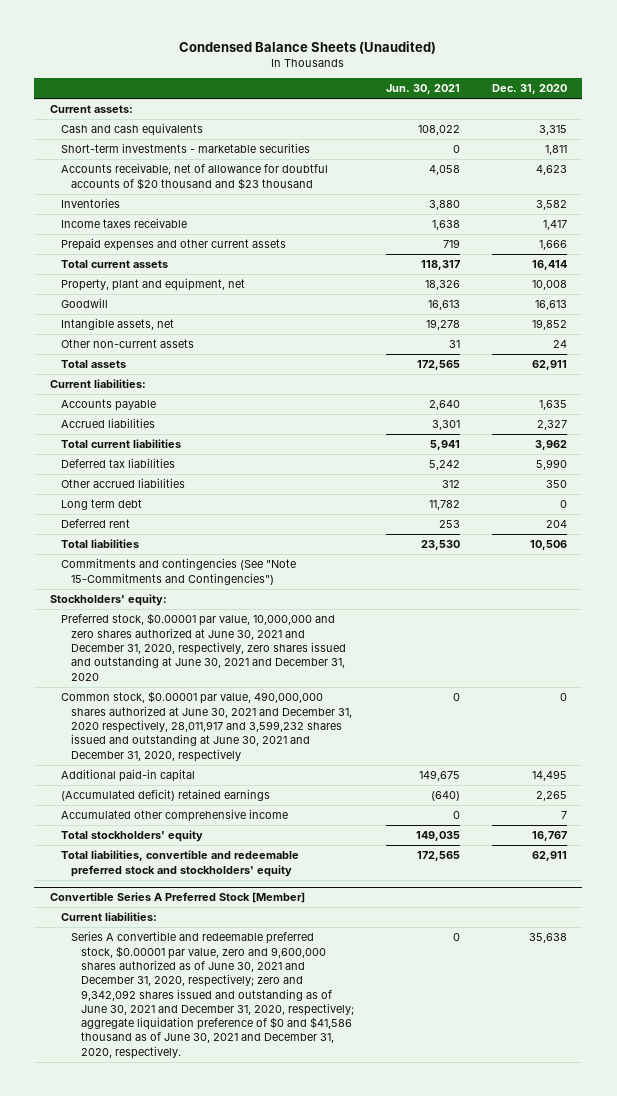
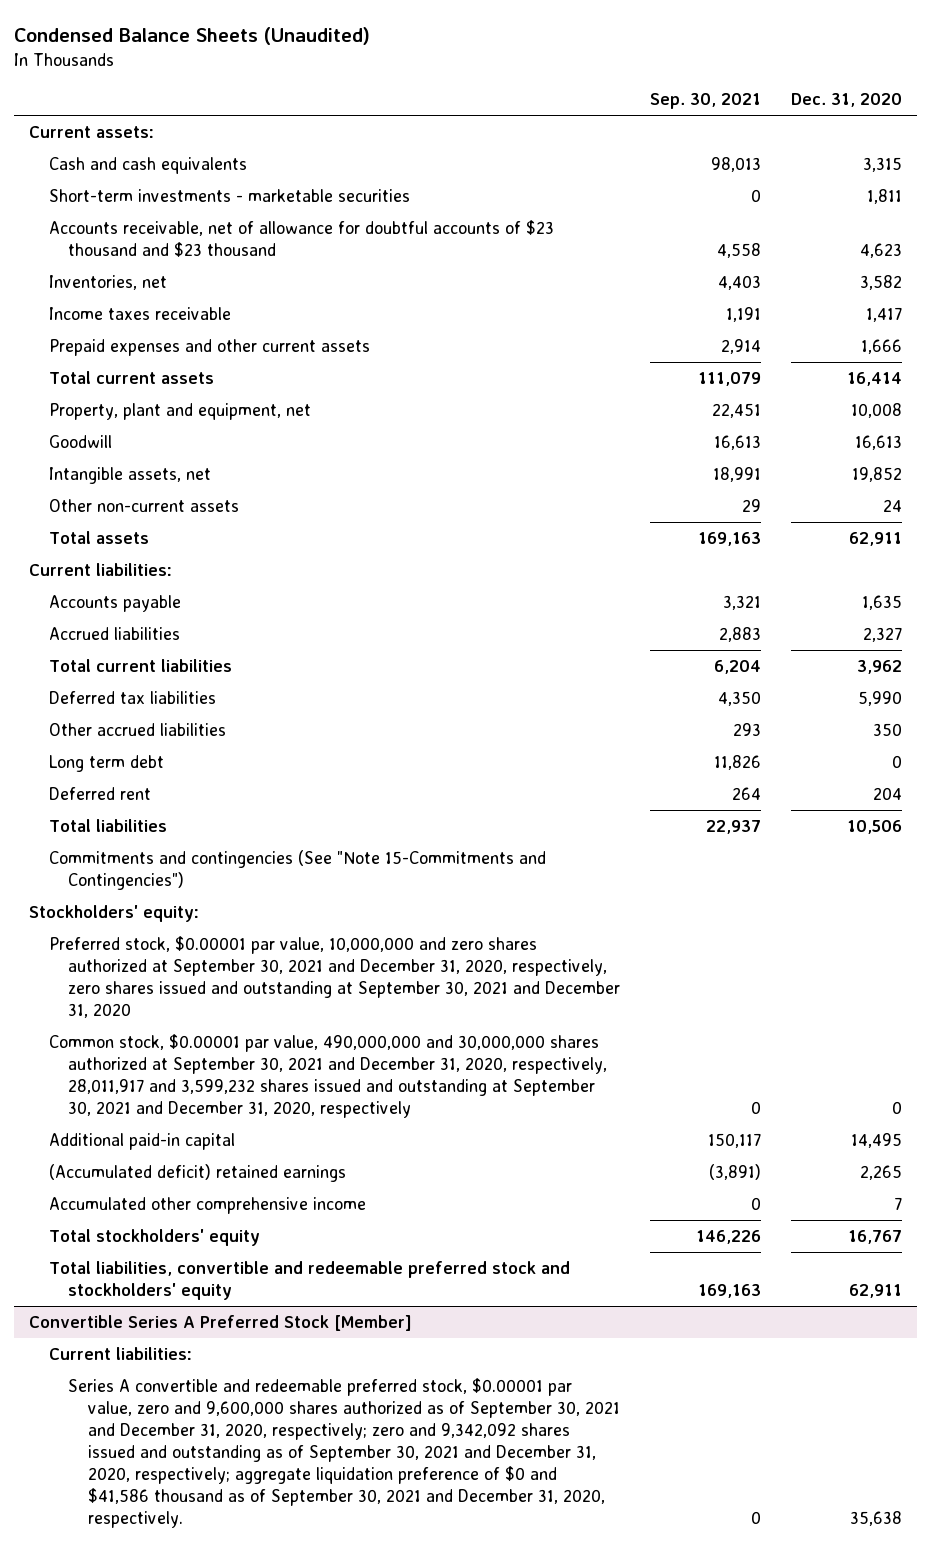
[385,83,460,94] Jun. 30, 2021 -> none
none -> [650,93,762,110] Sep. 30, 2021
[60,163,328,190] Accounts receivable, net of allowance for doubtful accounts of $20 thousand and $23 thousand -> [48,219,554,258] Accounts receivable, net of allowance for doubtful accounts of $23 thousand and $23 thousand
[60,198,120,209] Inventories -> [48,274,167,290] Inventories, net
[60,613,346,681] Preferred stock, $0.00001 par value, 10,000,000 and zero shares authorized at June 30, 2021 and December 31, 2020, respectively, zero shares issued and outstanding at June 30, 2021 and December 31, 2020 -> [48,935,621,1019] Preferred stock, $0.00001 par value, 10,000,000 and zero shares authorized at September 30, 2021 and December 31, 2020, respectively, zero shares issued and outstanding at September 30, 2021 and December 31, 2020
[60,691,352,762] Common stock, $0.00001 par value, 490,000,000 shares authorized at June 30, 2021 and December 31, 2020 respectively, 28,011,917 and 3,599,232 shares issued and outstanding at June 30, 2021 and December 31, 2020, respectively -> [48,1033,608,1119] Common stock, $0.00001 par value, 490,000,000 and 30,000,000 shares authorized at September 30, 2021 and December 31, 2020, respectively, 28,011,917 and 3,599,232 shares issued and outstanding at September 30, 2021 and December 31, 2020, respectively
[70,931,355,1059] Series A convertible and redeemable preferred stock, $0.00001 par value, zero and 9,600,000 shares authorized as of June 30, 2021 and December 31, 2020, respectively; zero and 9,342,092 shares issued and outstanding as of June 30, 2021 and December 31, 2020, respectively; aggregate liquidation preference of $0 and $41,586 thousand as of June 30, 2021 and December 31, 2020, respectively. -> [68,1377,620,1529] Series A convertible and redeemable preferred stock, $0.00001 par value, zero and 9,600,000 shares authorized as of September 30, 2021 and December 31, 2020, respectively; zero and 9,342,092 shares issued and outstanding as of September 30, 2021 and December 31, 2020, respectively; aggregate liquidation preference of $0 and $41,586 thousand as of September 30, 2021 and December 31, 2020, respectively.

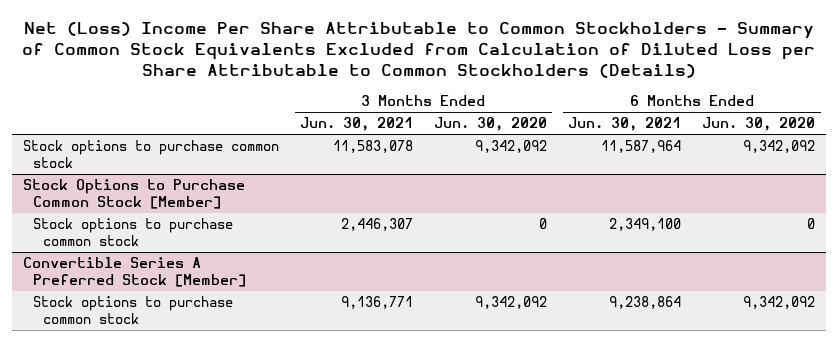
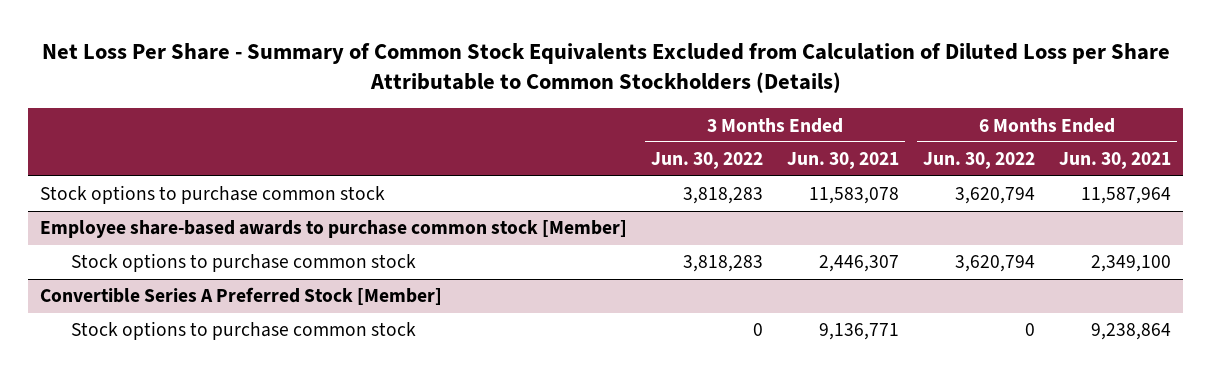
[22,21,816,79] Net (Loss) Income Per Share Attributable to Common Stockholders - Summary of Common Stock Equivalents Excluded from Calculation of Diluted Loss per Share Attributable to Common Stockholders (Details) -> [41,42,1170,93] Net Loss Per Share - Summary of Common Stock Equivalents Excluded from Calculation of Diluted Loss per Share Attributable to Common Stockholders (Details)
[434,117,548,132] Jun. 30, 2020 -> none
[702,117,816,132] Jun. 30, 2020 -> none
none -> [651,152,764,170] Jun. 30, 2022
none -> [922,152,1035,170] Jun. 30, 2022
[22,179,245,210] Stock Options to Purchase Common Stock [Member] -> [40,220,628,239] Employee share-based awards to purchase common stock [Member]

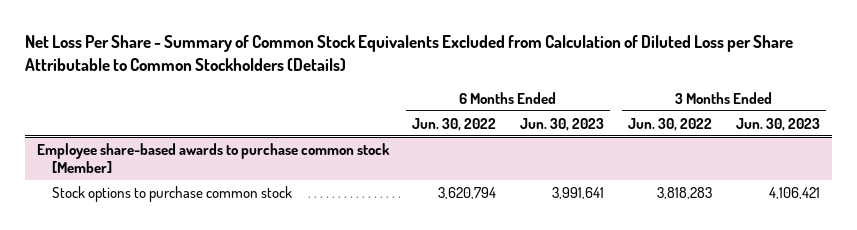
[787,152,900,170] Jun. 30, 2021 -> none
[1058,152,1171,170] Jun. 30, 2021 -> none
none -> [520,117,605,131] Jun. 30, 2023
none -> [736,117,821,131] Jun. 30, 2023
[40,185,386,205] Stock options to purchase common stock -> none
[40,287,443,306] Convertible Series A Preferred Stock [Member] -> none
[71,321,417,341] Stock options to purchase common stock -> none

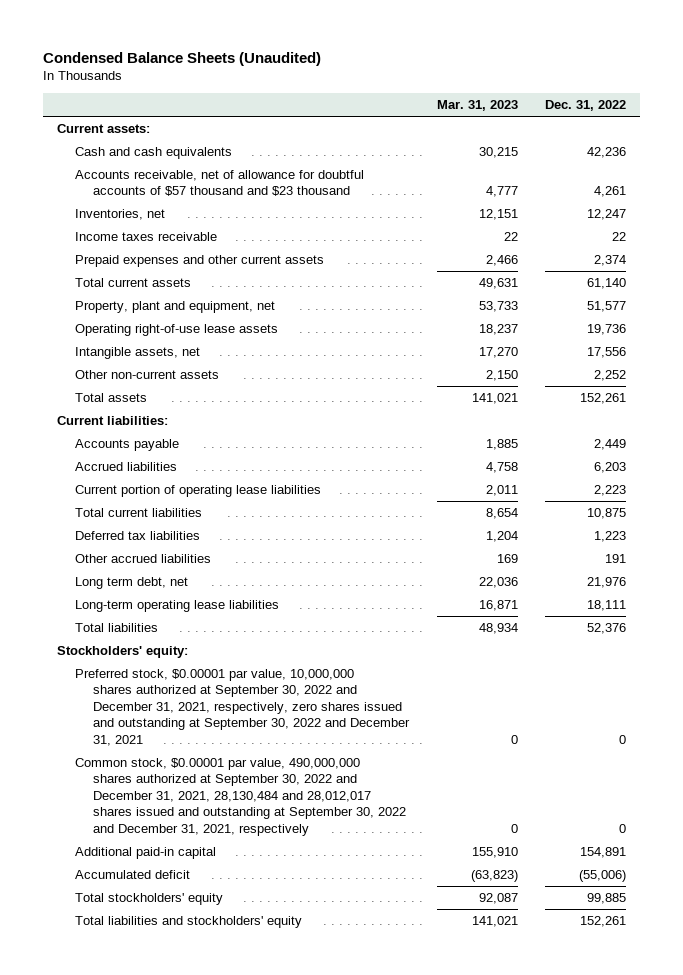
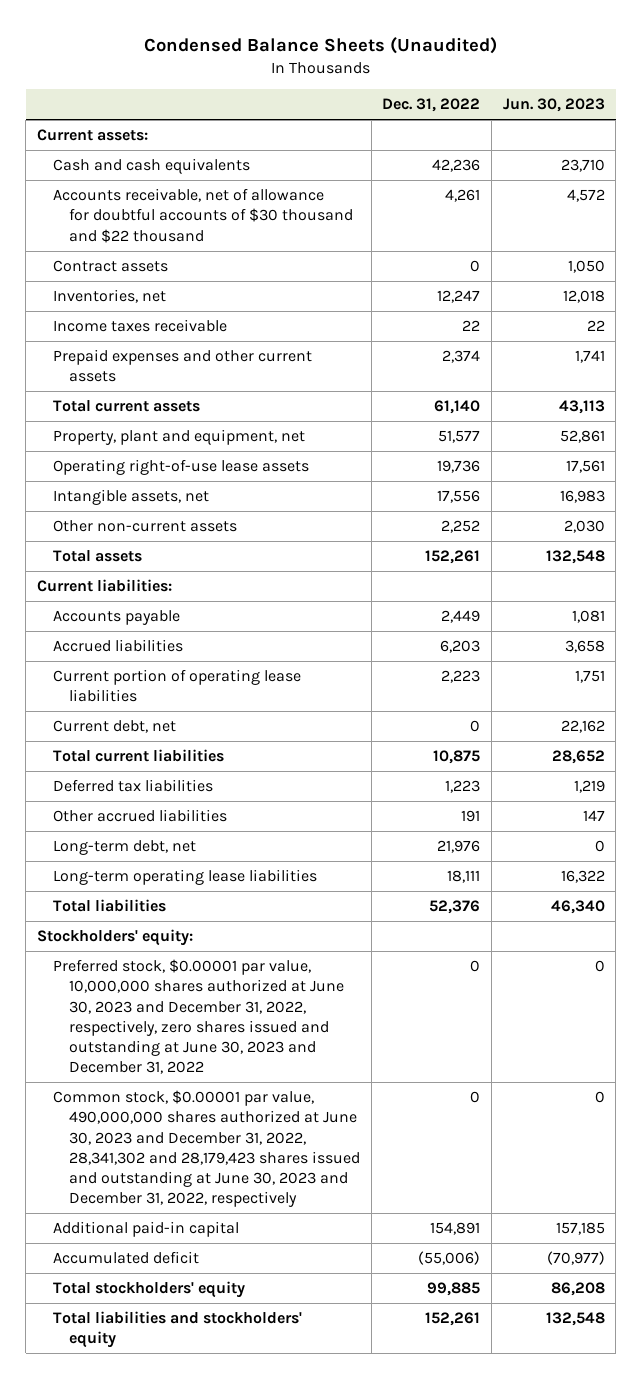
[436,100,518,112] Mar. 31, 2023 -> none
none -> [502,98,605,113] Jun. 30, 2023
[75,169,365,197] Accounts receivable, net of allowance for doubtful accounts of $57 thousand and $23 thousand -> [52,188,353,243] Accounts receivable, net of allowance for doubtful accounts of $30 thousand and $22 thousand
none -> [52,260,168,273] Contract assets
none -> [52,720,176,734] Current debt, net
[75,576,189,589] Long term debt, net -> [52,840,196,856] Long-term debt, net
[75,668,411,746] Preferred stock, $0.00001 par value, 10,000,000 shares authorized at September 30, 2022 and December 31, 2021, respectively, zero shares issued and outstanding at September 30, 2022 and December 31, 2021 -> [52,959,344,1074] Preferred stock, $0.00001 par value, 10,000,000 shares authorized at June 30, 2023 and December 31, 2022, respectively, zero shares issued and outstanding at June 30, 2023 and December 31, 2022
[75,757,407,836] Common stock, $0.00001 par value, 490,000,000 shares authorized at September 30, 2022 and December 31, 2021, 28,130,484 and 28,012,017 shares issued and outstanding at September 30, 2022 and December 31, 2021, respectively -> [52,1090,360,1207] Common stock, $0.00001 par value, 490,000,000 shares authorized at June 30, 2023 and December 31, 2022, 28,341,302 and 28,179,423 shares issued and outstanding at June 30, 2023 and December 31, 2022, respectively

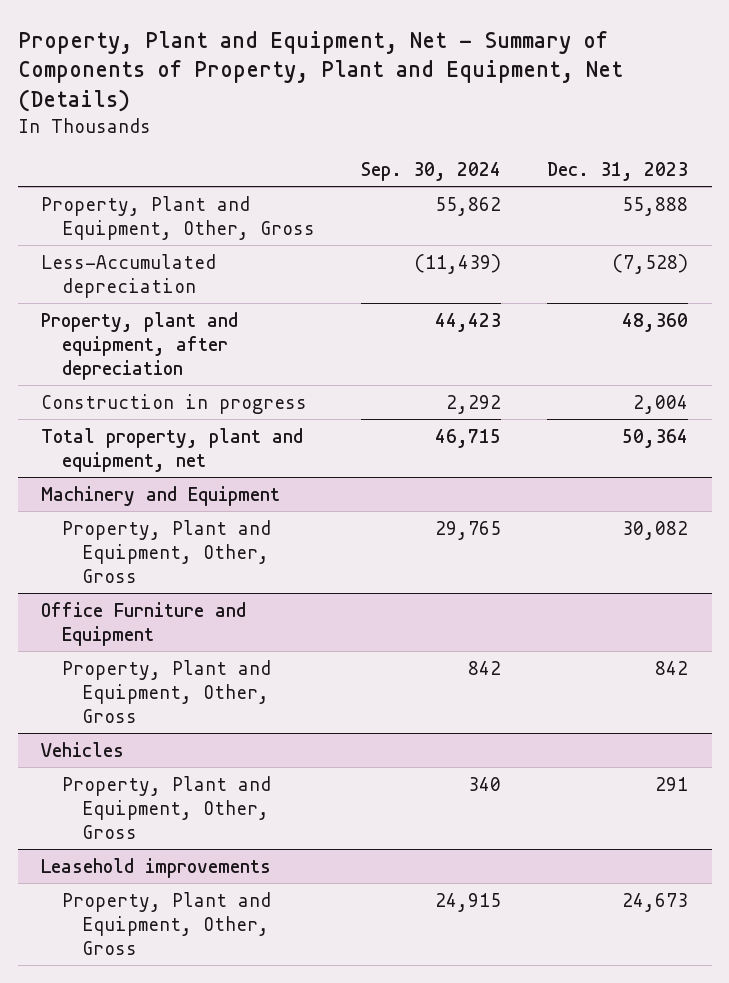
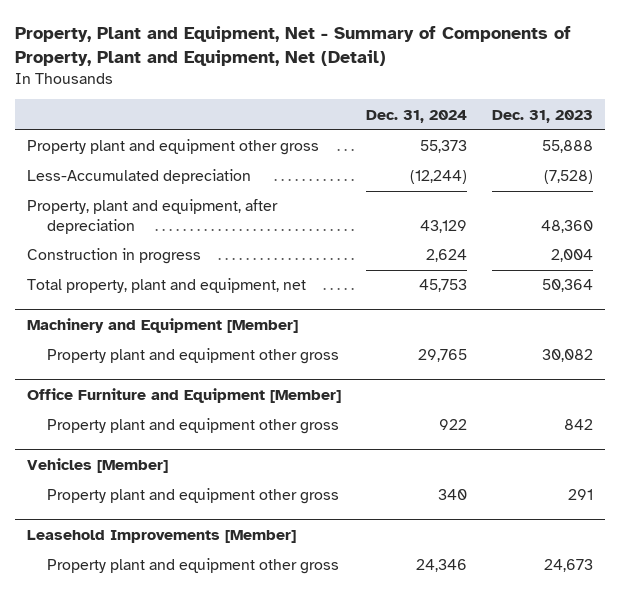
[17,30,623,113] Property, Plant and Equipment, Net - Summary of Components of Property, Plant and Equipment, Net (Details) -> [15,26,572,67] Property, Plant and Equipment, Net - Summary of Components of Property, Plant and Equipment, Net (Detail)
[360,161,501,181] Sep. 30, 2024 -> none
none -> [366,109,468,123] Dec. 31, 2024
[41,195,315,240] Property, Plant and Equipment, Other, Gross -> [27,139,320,156] Property plant and equipment other gross
[41,485,281,506] Machinery and Equipment -> [27,317,299,333] Machinery and Equipment [Member]
[61,519,271,583] Property, Plant and Equipment, Other, Gross -> [46,348,339,365] Property plant and equipment other gross
[41,601,247,646] Office Furniture and Equipment -> [27,387,342,403] Office Furniture and Equipment [Member]
[61,659,271,723] Property, Plant and Equipment, Other, Gross -> [46,418,339,435] Property plant and equipment other gross
[41,741,125,757] Vehicles -> [27,457,169,473] Vehicles [Member]
[61,775,271,839] Property, Plant and Equipment, Other, Gross -> [46,488,339,505] Property plant and equipment other gross
[41,857,272,878] Leasehold improvements -> [27,529,297,543] Leasehold Improvements [Member]
[61,891,271,955] Property, Plant and Equipment, Other, Gross -> [46,558,339,575] Property plant and equipment other gross

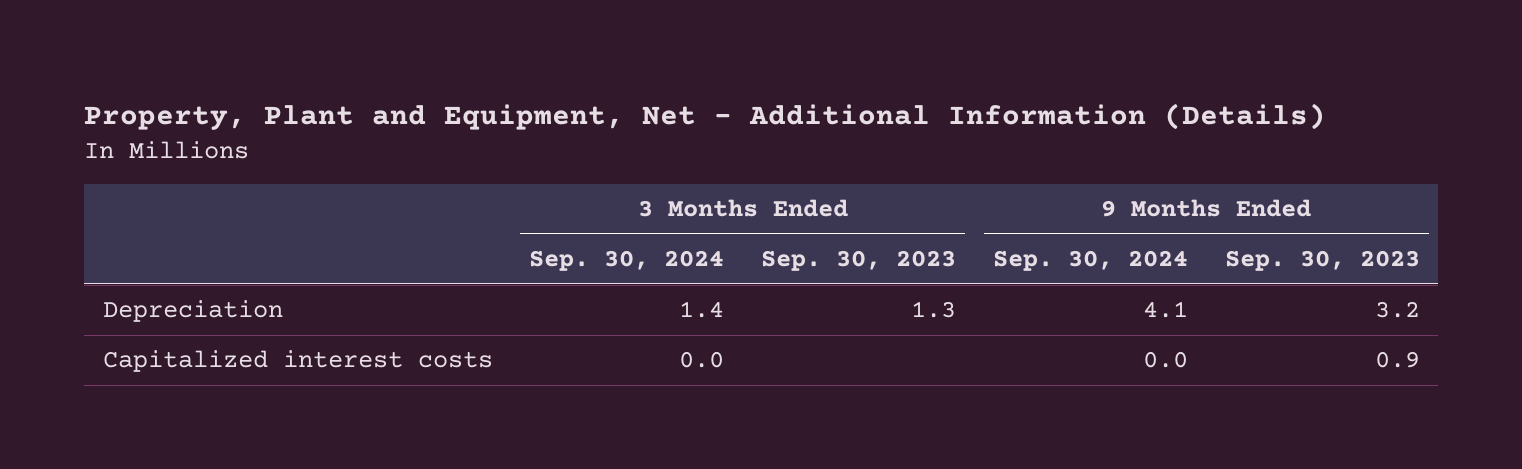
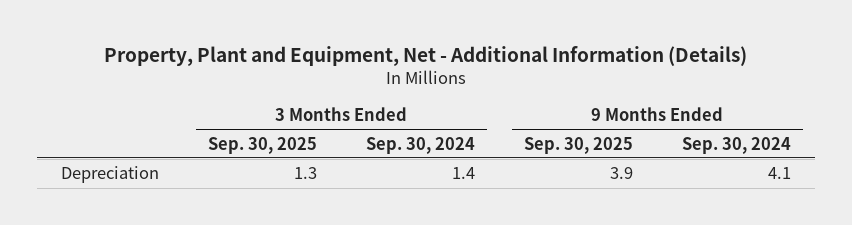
[761,250,957,272] Sep. 30, 2023 -> none
[1224,250,1420,272] Sep. 30, 2023 -> none
none -> [207,136,317,154] Sep. 30, 2025
none -> [523,136,633,154] Sep. 30, 2025
[102,350,493,373] Capitalized interest costs -> none

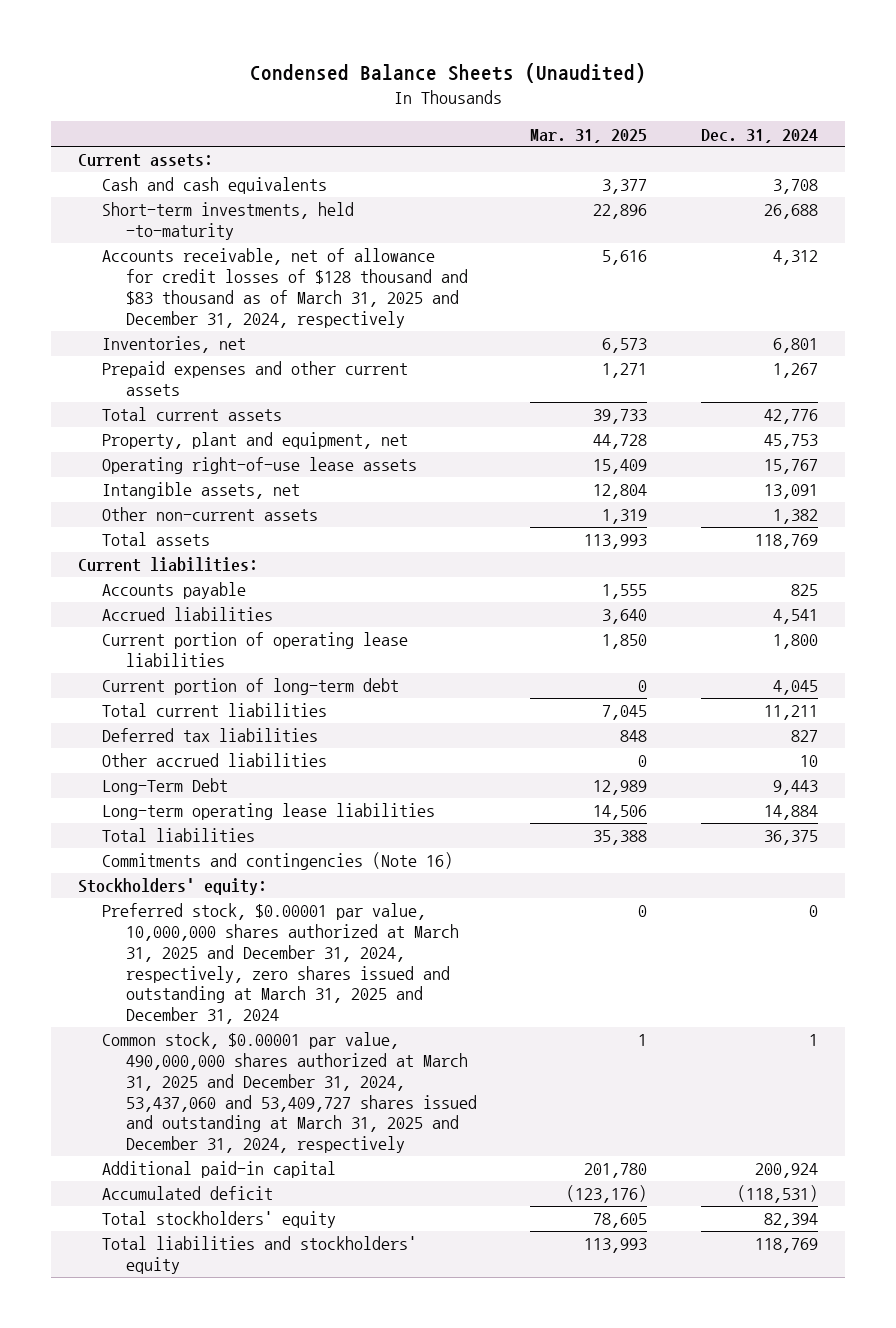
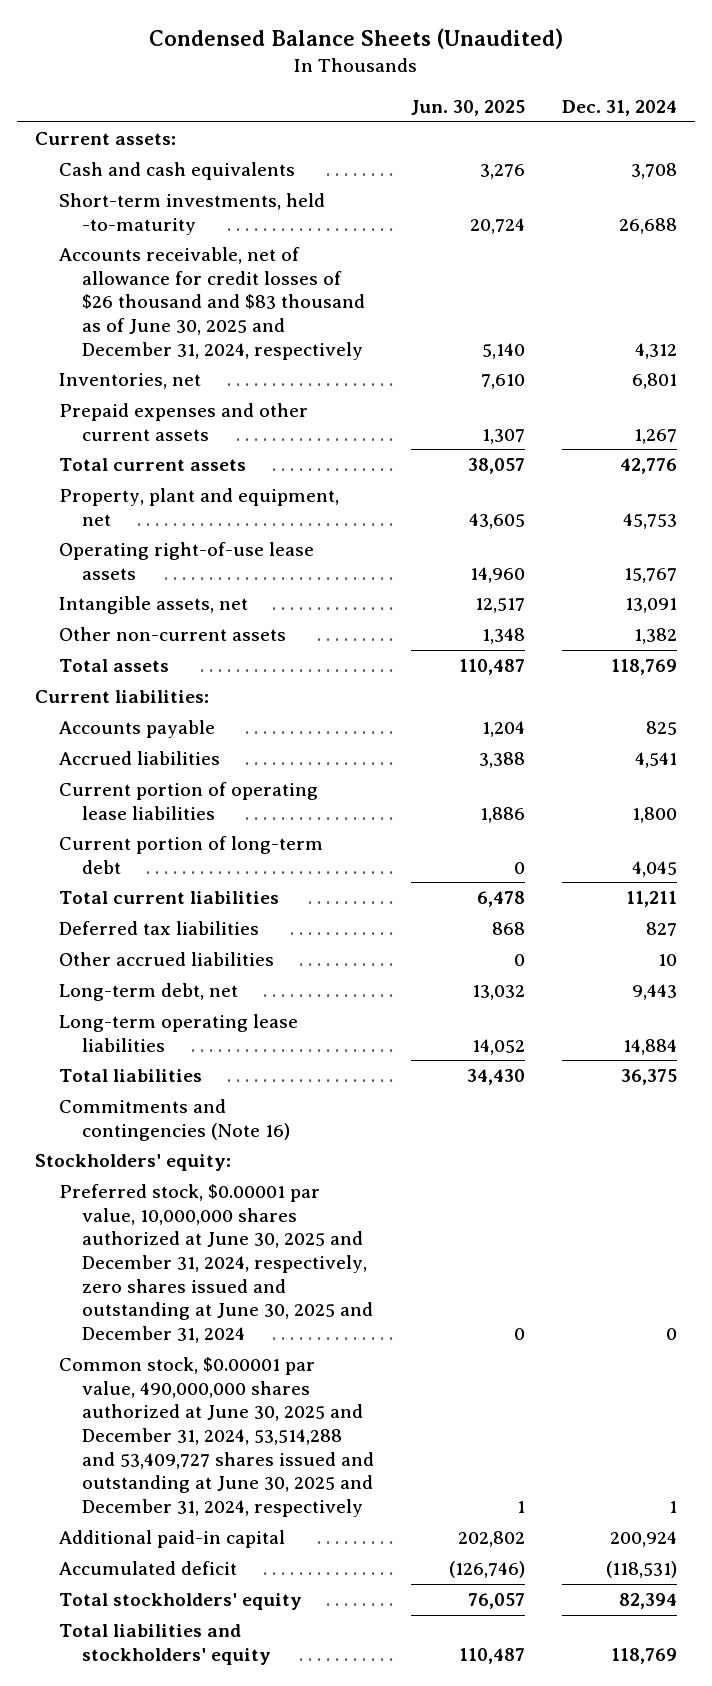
[530,128,648,143] Mar. 31, 2025 -> none
none -> [411,100,526,117] Jun. 30, 2025
[101,248,468,328] Accounts receivable, net of allowance for credit losses of $128 thousand and $83 thousand as of March 31, 2025 and December 31, 2024, respectively -> [58,246,366,360] Accounts receivable, net of allowance for credit losses of $26 thousand and $83 thousand as of June 30, 2025 and December 31, 2024, respectively
[101,778,228,796] Long-Term Debt -> [58,982,238,1001] Long-term debt, net
[101,903,459,1025] Preferred stock, $0.00001 par value, 10,000,000 shares authorized at March 31, 2025 and December 31, 2024, respectively, zero shares issued and outstanding at March 31, 2025 and December 31, 2024 -> [58,1183,374,1343] Preferred stock, $0.00001 par value, 10,000,000 shares authorized at June 30, 2025 and December 31, 2024, respectively, zero shares issued and outstanding at June 30, 2025 and December 31, 2024
[101,1032,477,1154] Common stock, $0.00001 par value, 490,000,000 shares authorized at March 31, 2025 and December 31, 2024, 53,437,060 and 53,409,727 shares issued and outstanding at March 31, 2025 and December 31, 2024, respectively -> [58,1356,375,1517] Common stock, $0.00001 par value, 490,000,000 shares authorized at June 30, 2025 and December 31, 2024, 53,514,288 and 53,409,727 shares issued and outstanding at June 30, 2025 and December 31, 2024, respectively

